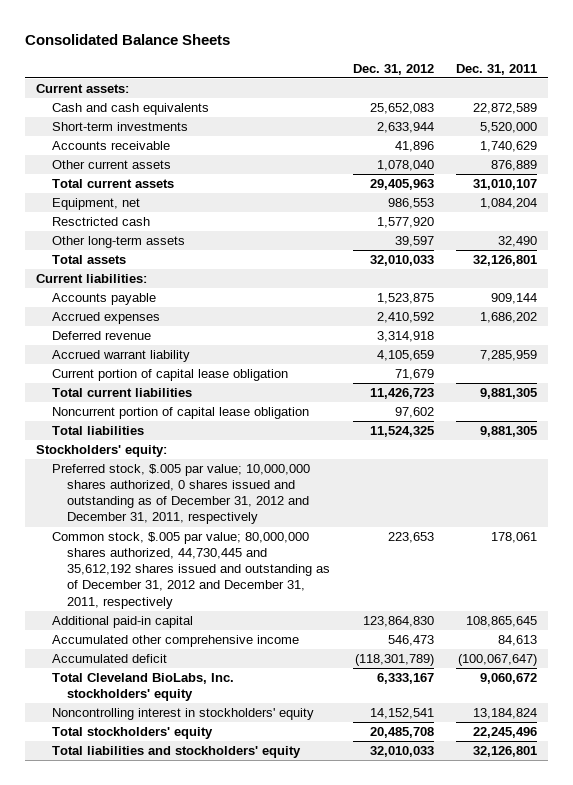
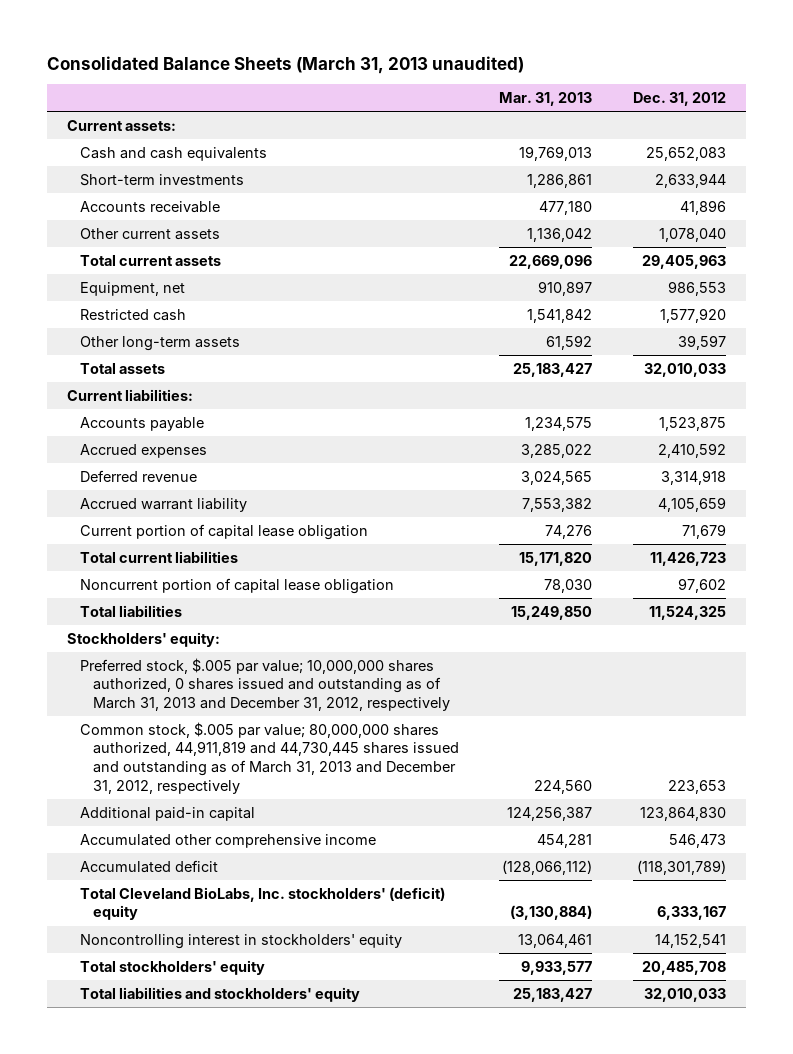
[24,34,230,46] Consolidated Balance Sheets -> [47,55,525,74] Consolidated Balance Sheets (March 31, 2013 unaudited)
[456,63,538,75] Dec. 31, 2011 -> none
none -> [499,92,593,107] Mar. 31, 2013
[51,217,150,227] Resctricted cash -> [80,308,187,321] Restricted cash
[51,464,310,525] Preferred stock, $.005 par value; 10,000,000 shares authorized, 0 shares issued and outstanding as of December 31, 2012 and December 31, 2011, respectively -> [80,657,450,712] Preferred stock, $.005 par value; 10,000,000 shares authorized, 0 shares issued and outstanding as of March 31, 2013 and December 31, 2012, respectively
[51,532,331,609] Common stock, $.005 par value; 80,000,000 shares authorized, 44,730,445 and 35,612,192 shares issued and outstanding as of December 31, 2012 and December 31, 2011, respectively -> [80,721,459,794] Common stock, $.005 par value; 80,000,000 shares authorized, 44,911,819 and 44,730,445 shares issued and outstanding as of March 31, 2013 and December 31, 2012, respectively
[51,673,234,702] Total Cleveland BioLabs, Inc. stockholders' equity -> [80,886,446,921] Total Cleveland BioLabs, Inc. stockholders' (deficit) equity

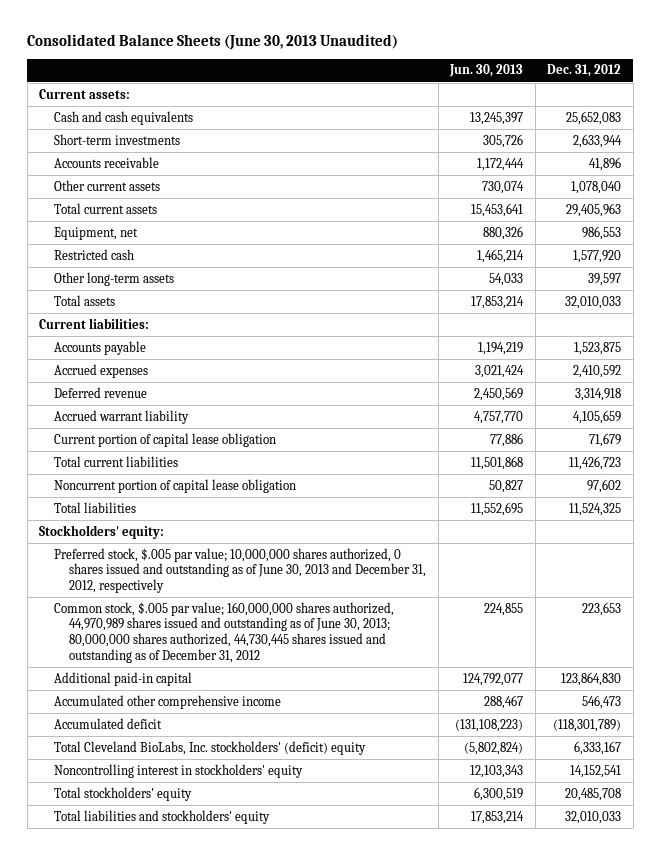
[47,55,525,74] Consolidated Balance Sheets (March 31, 2013 unaudited) -> [27,34,399,51] Consolidated Balance Sheets (June 30, 2013 Unaudited)
[499,92,593,107] Mar. 31, 2013 -> none
none -> [449,64,524,78] Jun. 30, 2013
[80,657,450,712] Preferred stock, $.005 par value; 10,000,000 shares authorized, 0 shares issued and outstanding as of March 31, 2013 and December 31, 2012, respectively -> [54,547,427,594] Preferred stock, $.005 par value; 10,000,000 shares authorized, 0 shares issued and outstanding as of June 30, 2013 and December 31, 2012, respectively
[80,721,459,794] Common stock, $.005 par value; 80,000,000 shares authorized, 44,911,819 and 44,730,445 shares issued and outstanding as of March 31, 2013 and December 31, 2012, respectively -> [54,601,395,663] Common stock, $.005 par value; 160,000,000 shares authorized, 44,970,989 shares issued and outstanding as of June 30, 2013; 80,000,000 shares authorized, 44,730,445 shares issued and outstanding as of December 31, 2012

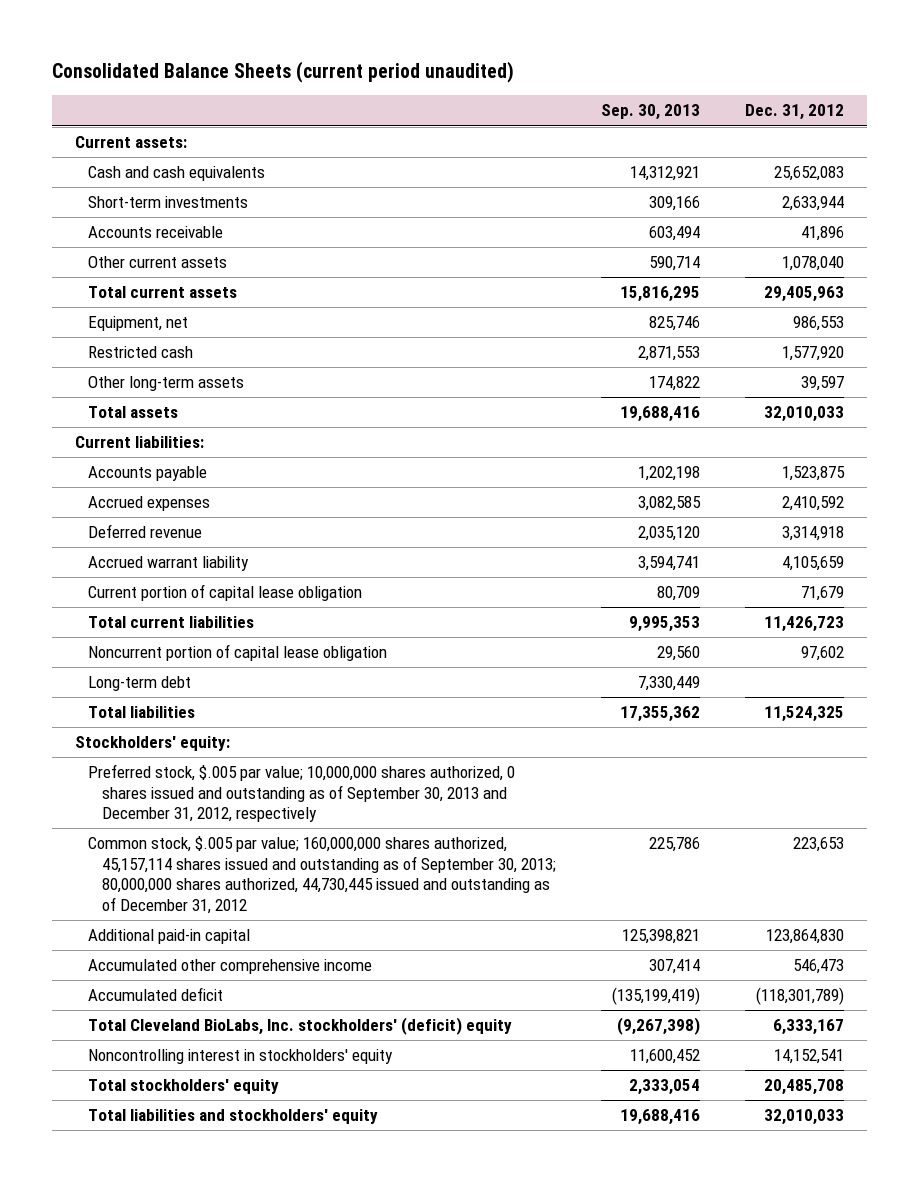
[27,34,399,51] Consolidated Balance Sheets (June 30, 2013 Unaudited) -> [52,61,515,84] Consolidated Balance Sheets (current period unaudited)
[449,64,524,78] Jun. 30, 2013 -> none
none -> [601,104,701,121] Sep. 30, 2013
none -> [88,676,192,692] Long-term debt
[54,547,427,594] Preferred stock, $.005 par value; 10,000,000 shares authorized, 0 shares issued and outstanding as of June 30, 2013 and December 31, 2012, respectively -> [88,764,516,823] Preferred stock, $.005 par value; 10,000,000 shares authorized, 0 shares issued and outstanding as of September 30, 2013 and December 31, 2012, respectively
[54,601,395,663] Common stock, $.005 par value; 160,000,000 shares authorized, 44,970,989 shares issued and outstanding as of June 30, 2013; 80,000,000 shares authorized, 44,730,445 shares issued and outstanding as of December 31, 2012 -> [88,836,556,914] Common stock, $.005 par value; 160,000,000 shares authorized, 45,157,114 shares issued and outstanding as of September 30, 2013; 80,000,000 shares authorized, 44,730,445 issued and outstanding as of December 31, 2012

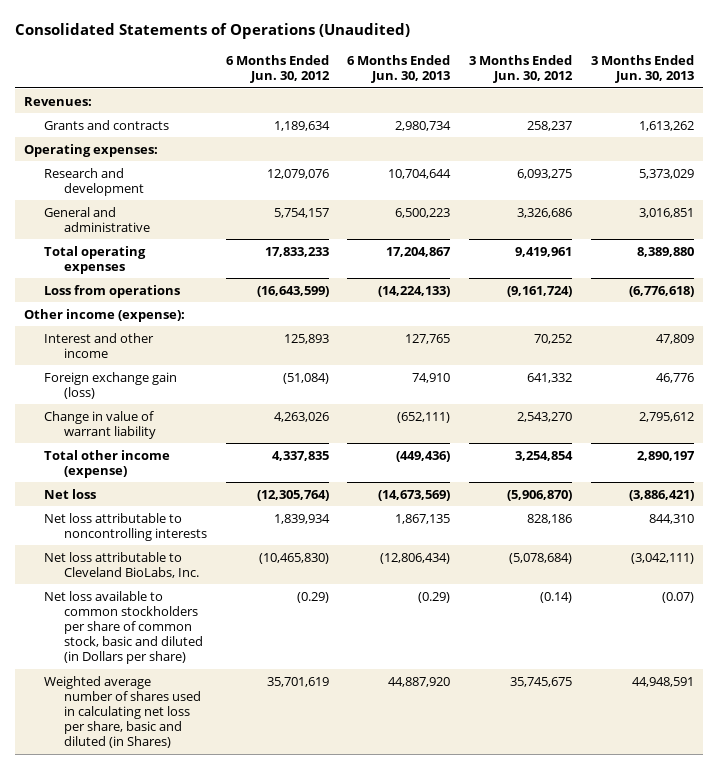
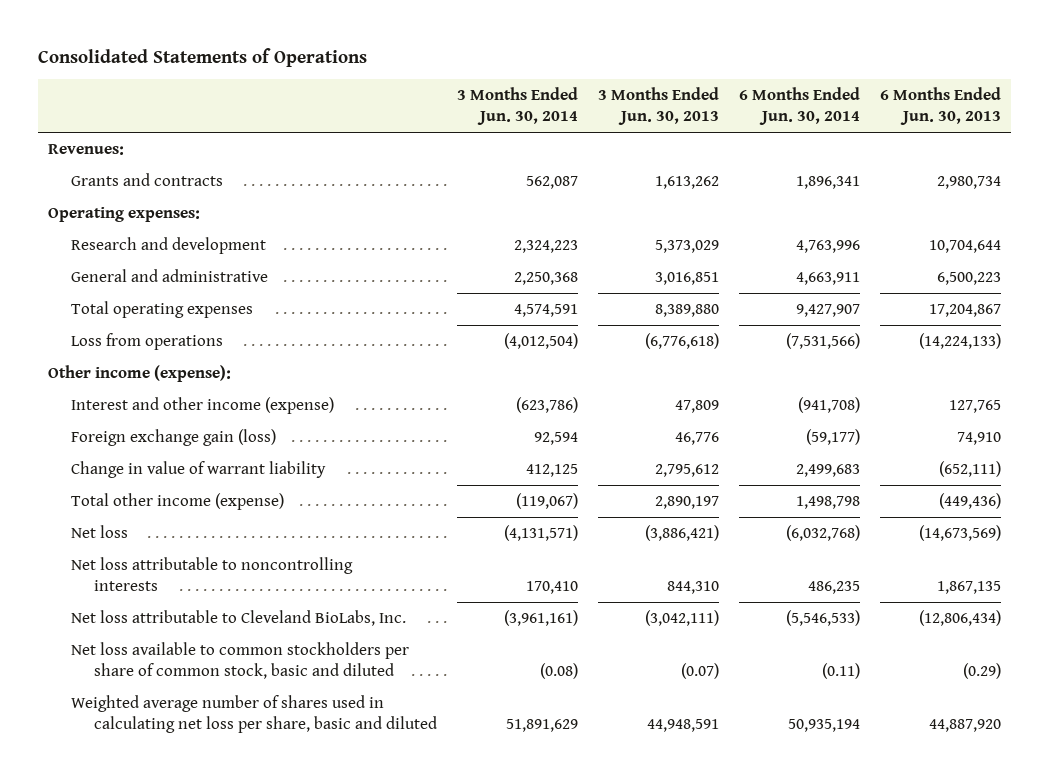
[15,23,411,40] Consolidated Statements of Operations (Unaudited) -> [37,48,367,68] Consolidated Statements of Operations
[225,55,330,84] 6 Months Ended Jun. 30, 2012 -> none
[468,55,573,84] 3 Months Ended Jun. 30, 2012 -> none
none -> [456,87,578,126] 3 Months Ended Jun. 30, 2014
none -> [738,87,860,126] 6 Months Ended Jun. 30, 2014
[44,332,155,358] Interest and other income -> [70,396,334,414] Interest and other income (expense)
[44,590,203,665] Net loss available to common stockholders per share of common stock, basic and diluted (in Dollars per share) -> [70,641,409,679] Net loss available to common stockholders per share of common stock, basic and diluted
[44,675,201,749] Weighted average number of shares used in calculating net loss per share, basic and diluted (in Shares) -> [70,694,437,733] Weighted average number of shares used in calculating net loss per share, basic and diluted

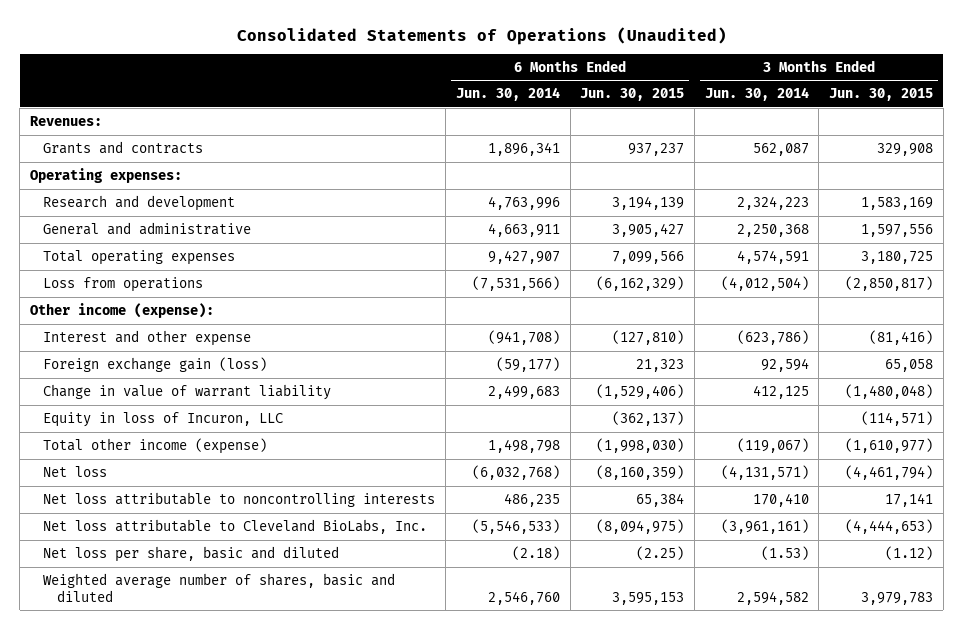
[37,48,367,68] Consolidated Statements of Operations -> [236,26,727,45] Consolidated Statements of Operations (Unaudited)
[597,87,719,126] 3 Months Ended Jun. 30, 2013 -> none
[880,87,1002,126] 6 Months Ended Jun. 30, 2013 -> none
none -> [580,88,685,102] Jun. 30, 2015
none -> [829,88,934,102] Jun. 30, 2015
[70,396,334,414] Interest and other income (expense) -> [43,329,252,346] Interest and other expense
none -> [43,411,284,427] Equity in loss of Incuron, LLC
[70,641,409,679] Net loss available to common stockholders per share of common stock, basic and diluted -> [43,545,340,562] Net loss per share, basic and diluted
[539,662,578,679] (0.08) -> [760,545,809,560] (1.53)
[821,662,860,679] (0.11) -> [511,545,560,560] (2.18)
[70,694,437,733] Weighted average number of shares used in calculating net loss per share, basic and diluted -> [43,572,396,602] Weighted average number of shares, basic and diluted
[505,718,578,732] 51,891,629 -> [736,590,809,605] 2,594,582
[787,718,860,732] 50,935,194 -> [487,590,560,605] 2,546,760

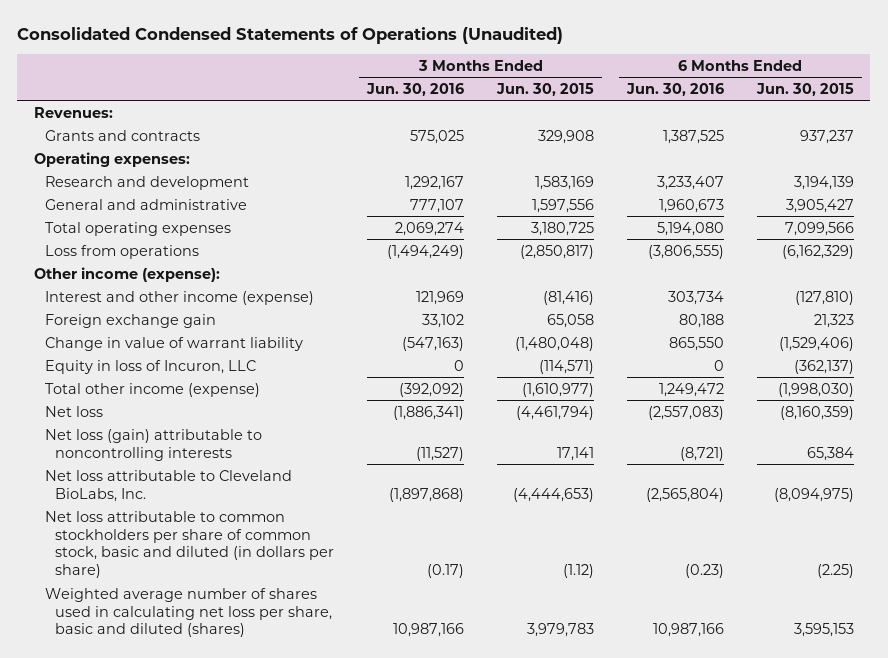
[236,26,727,45] Consolidated Statements of Operations (Unaudited) -> [17,26,564,44] Consolidated Condensed Statements of Operations (Unaudited)
[455,87,560,102] Jun. 30, 2014 -> none
[704,87,809,102] Jun. 30, 2014 -> none
none -> [366,82,465,96] Jun. 30, 2016
none -> [626,82,725,96] Jun. 30, 2016
[43,329,252,346] Interest and other expense -> [44,290,314,305] Interest and other income (expense)
[43,356,268,372] Foreign exchange gain (loss) -> [44,313,216,328] Foreign exchange gain
[43,491,436,507] Net loss attributable to noncontrolling interests -> [44,428,262,461] Net loss (gain) attributable to noncontrolling interests
[43,545,340,562] Net loss per share, basic and diluted -> [44,510,335,579] Net loss attributable to common stockholders per share of common stock, basic and diluted (in dollars per share)
[43,572,396,602] Weighted average number of shares, basic and diluted -> [44,587,333,638] Weighted average number of shares used in calculating net loss per share, basic and diluted (shares)

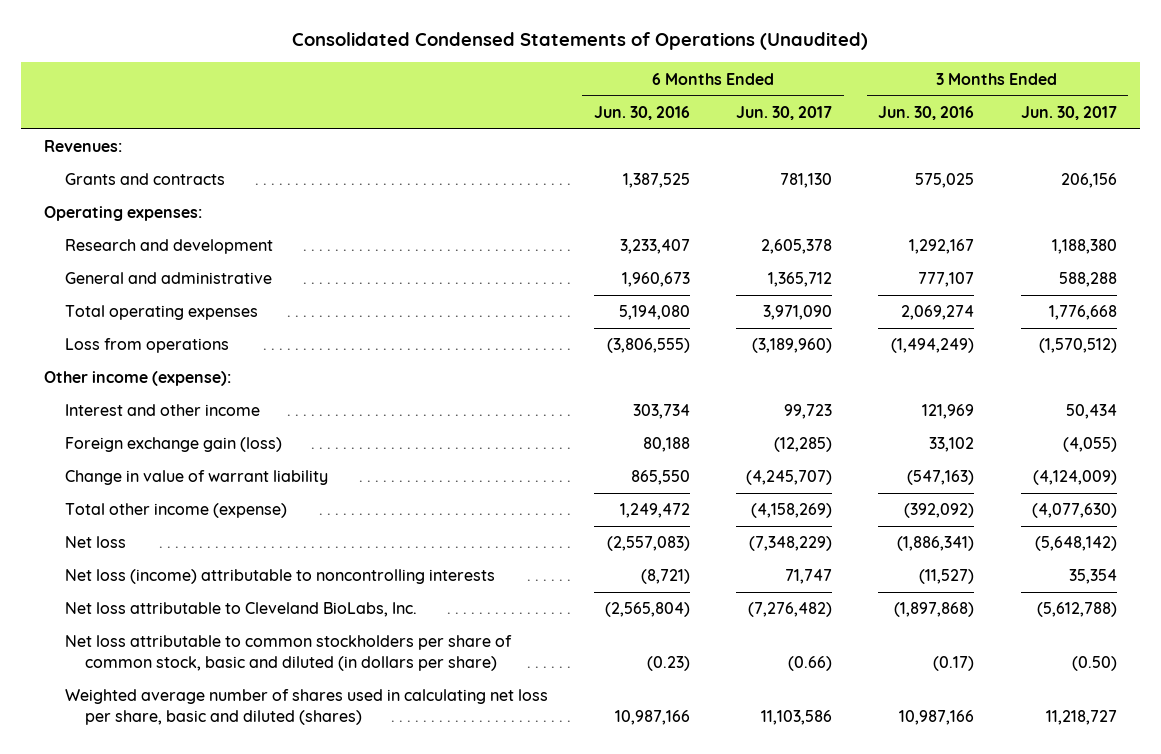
[496,82,595,96] Jun. 30, 2015 -> none
[755,82,854,96] Jun. 30, 2015 -> none
none -> [736,105,833,120] Jun. 30, 2017
none -> [1020,105,1117,120] Jun. 30, 2017
[44,290,314,305] Interest and other income (expense) -> [64,404,260,417] Interest and other income
[44,313,216,328] Foreign exchange gain -> [64,437,282,453] Foreign exchange gain (loss)
[44,359,256,374] Equity in loss of Incuron, LLC -> none
[44,428,262,461] Net loss (gain) attributable to noncontrolling interests -> [64,569,495,585] Net loss (income) attributable to noncontrolling interests

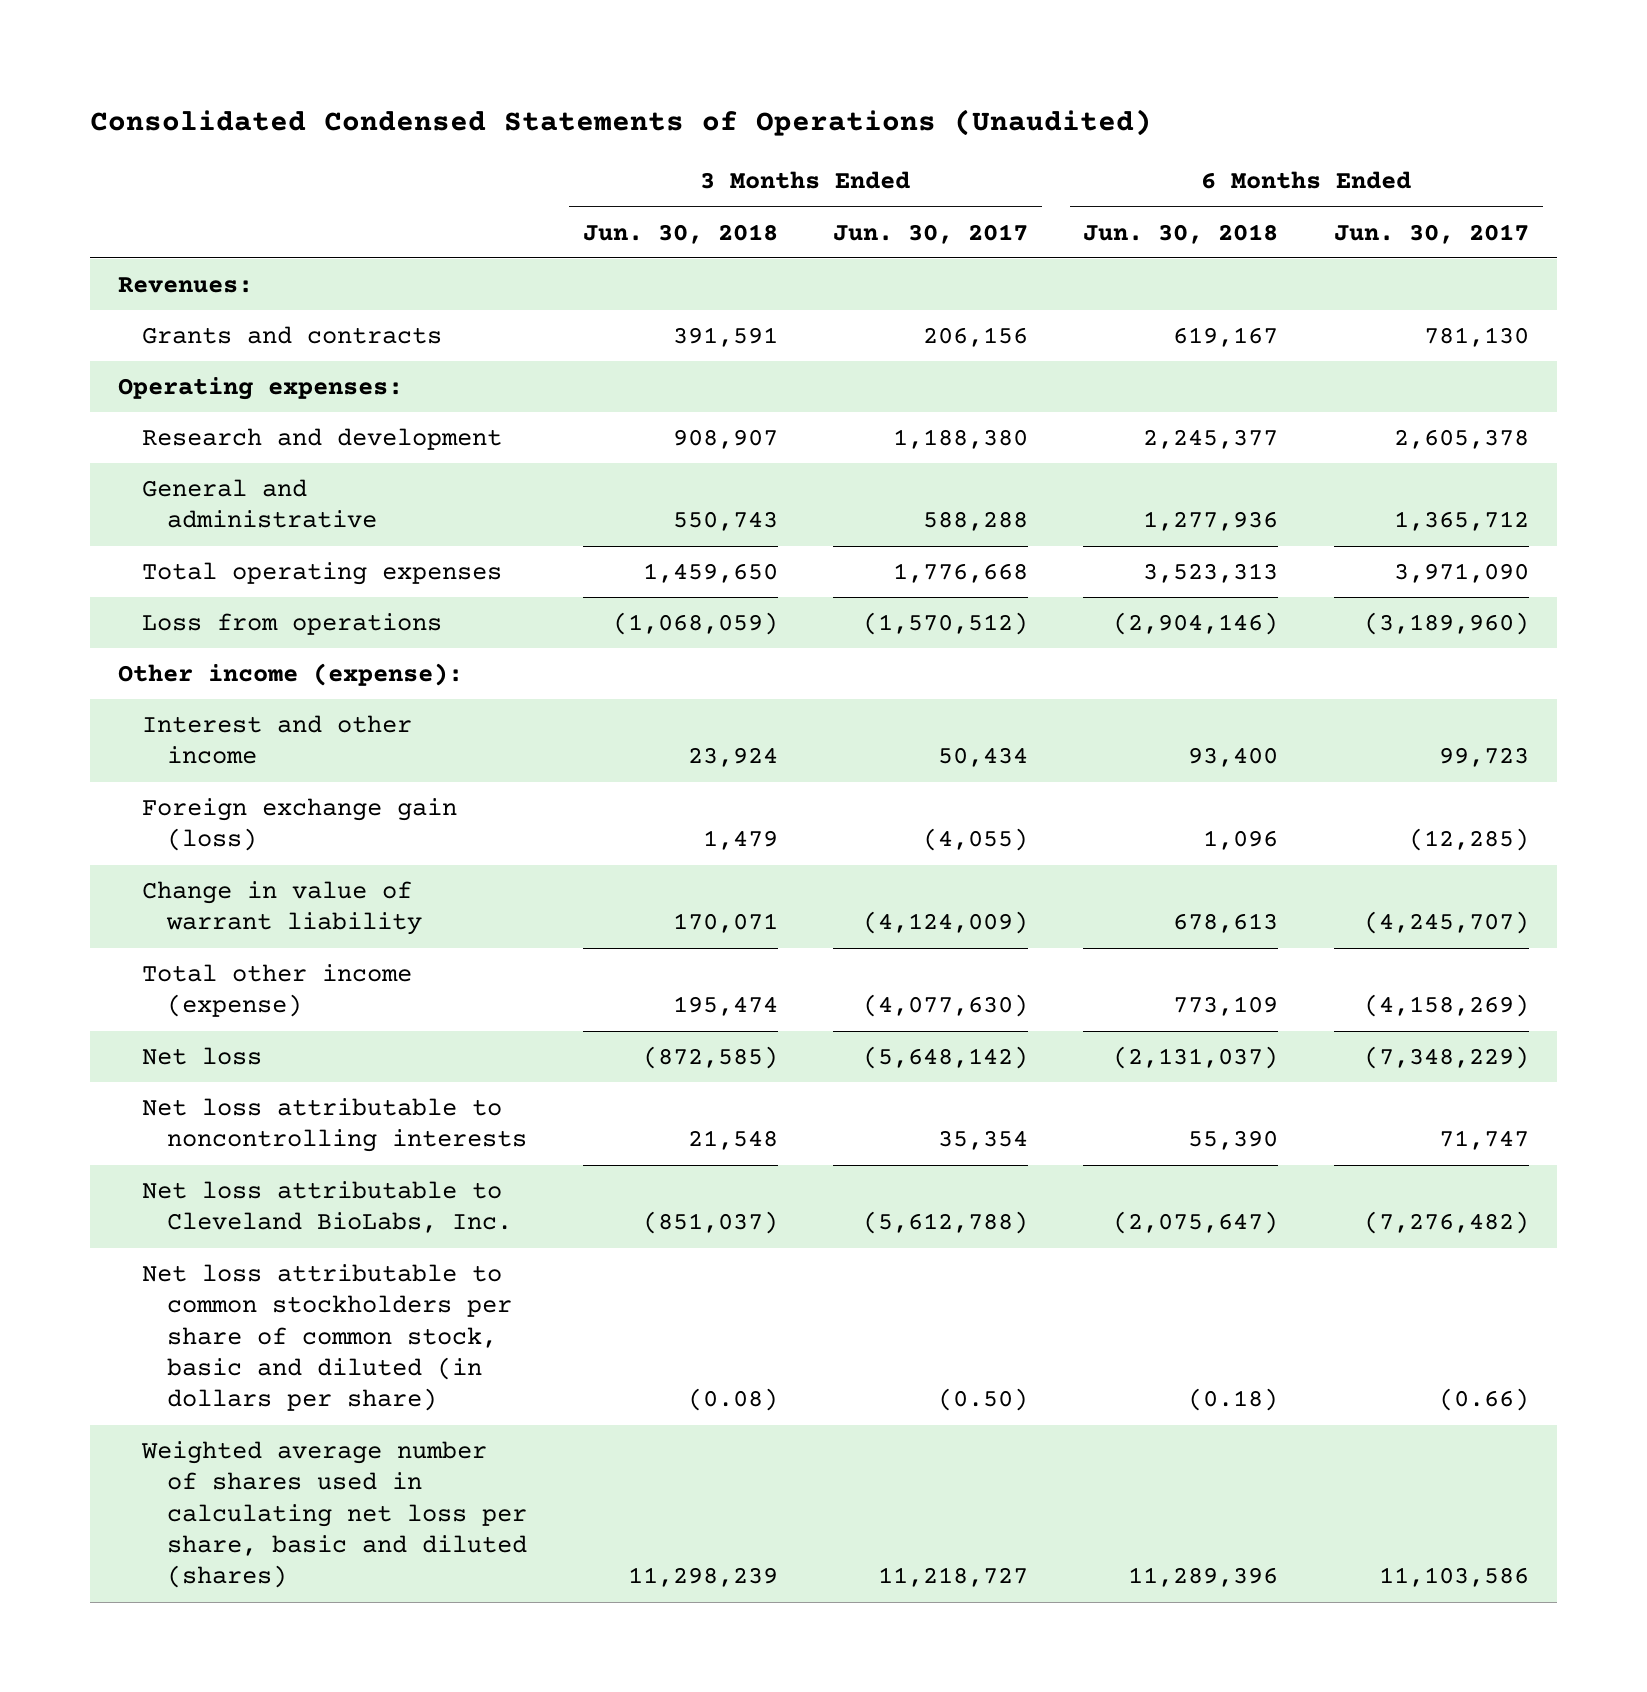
[593,105,690,120] Jun. 30, 2016 -> none
[878,105,975,120] Jun. 30, 2016 -> none
none -> [582,223,778,244] Jun. 30, 2018
none -> [1083,223,1279,244] Jun. 30, 2018
[64,569,495,585] Net loss (income) attributable to noncontrolling interests -> [142,1098,528,1153] Net loss attributable to noncontrolling interests

